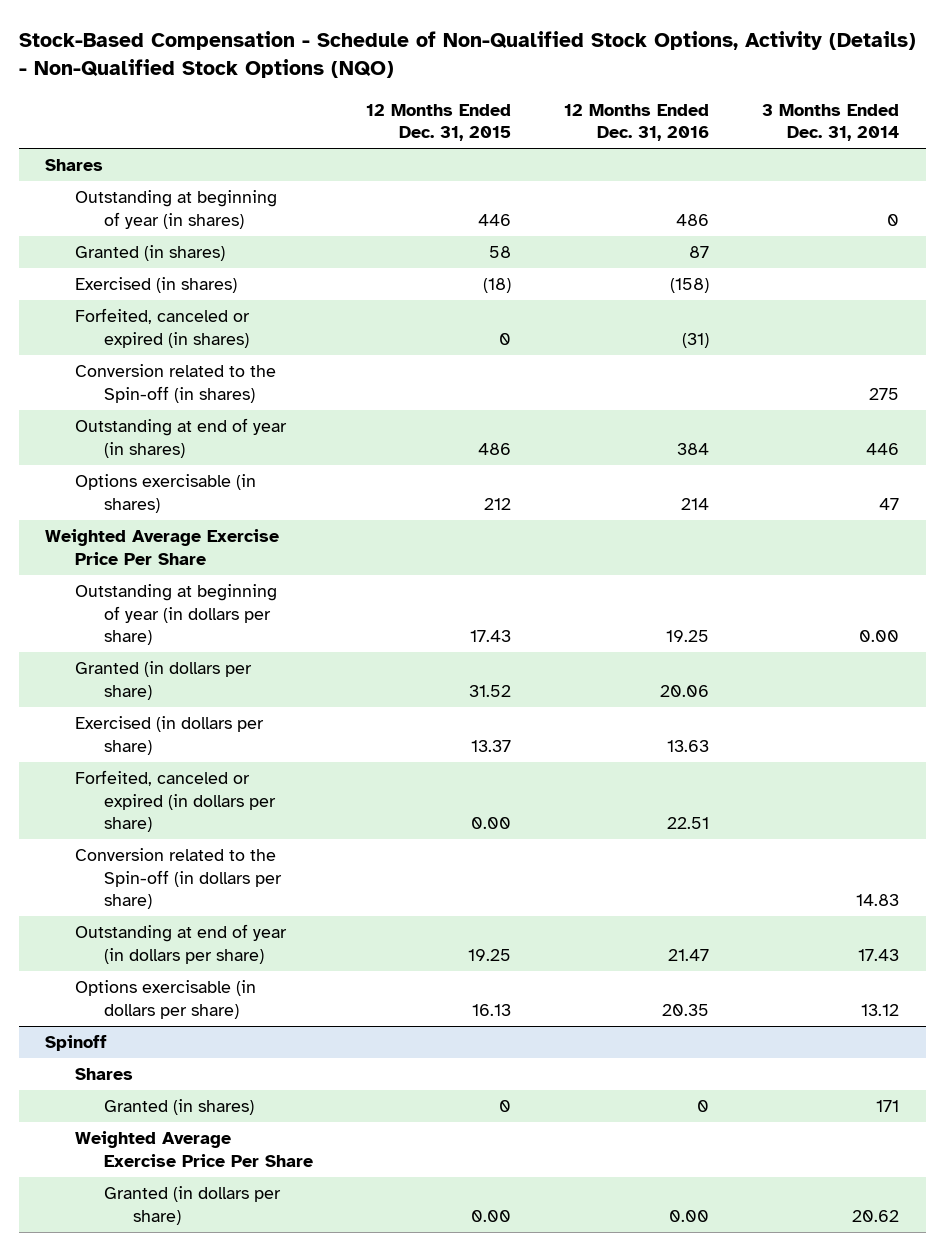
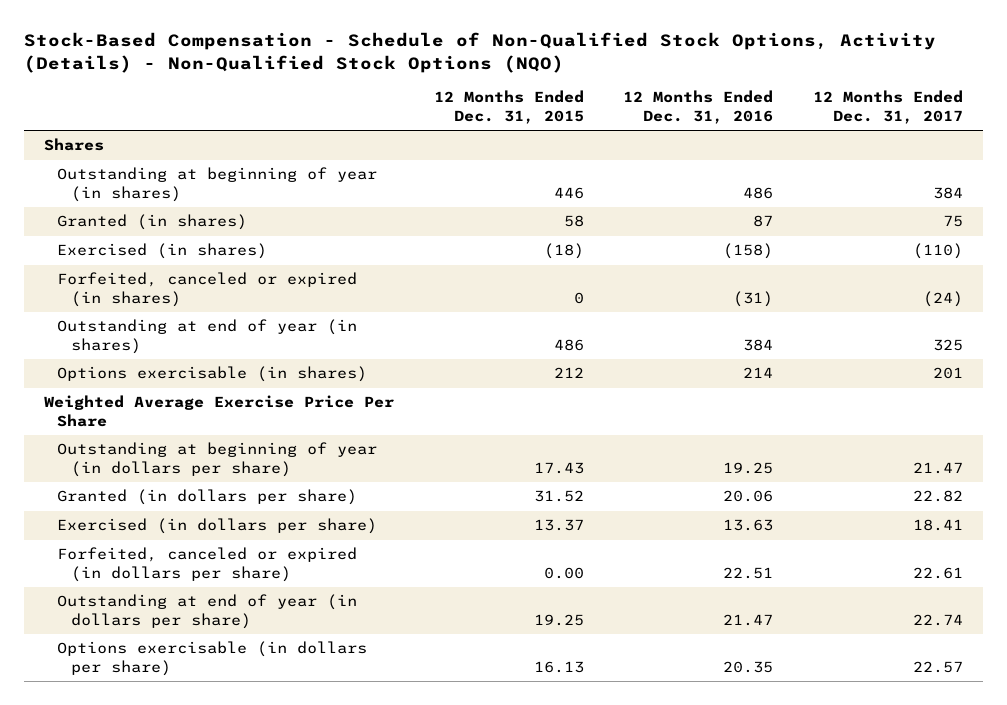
[762,103,900,142] 3 Months Ended Dec. 31, 2014 -> none
none -> [813,90,964,124] 12 Months Ended Dec. 31, 2017
[74,364,276,403] Conversion related to the Spin-off (in shares) -> none
[74,848,282,910] Conversion related to the Spin-off (in dollars per share) -> none
[45,1035,108,1052] Spinoff -> none
[74,1068,133,1081] Shares -> none
[103,1099,254,1116] Granted (in shares) -> none
[74,1131,313,1167] Weighted Average Exercise Price Per Share -> none
[103,1186,281,1225] Granted (in dollars per share) -> none

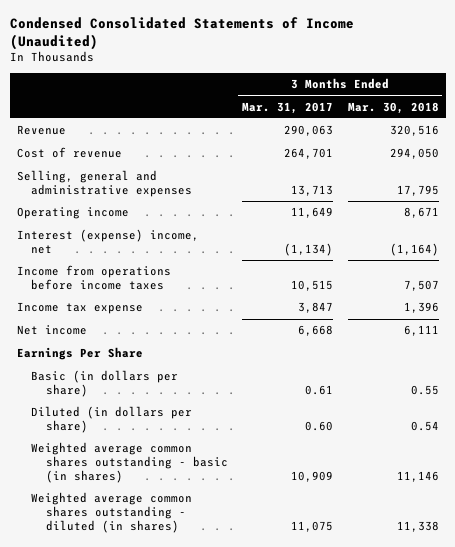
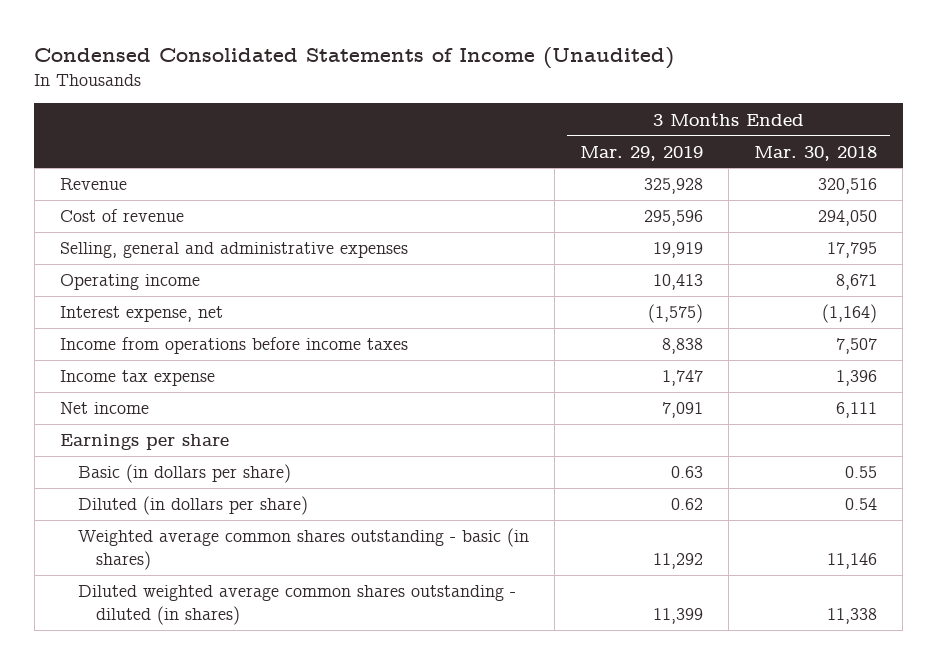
[242,101,334,114] Mar. 31, 2017 -> none
none -> [580,145,704,161] Mar. 29, 2019
[16,229,199,255] Interest (expense) income, net -> [59,306,223,323] Interest expense, net
[16,347,143,361] Earnings Per Share -> [59,434,229,451] Earnings per share
[31,492,193,533] Weighted average common shares outstanding - diluted (in shares) -> [77,585,516,625] Diluted weighted average common shares outstanding - diluted (in shares)

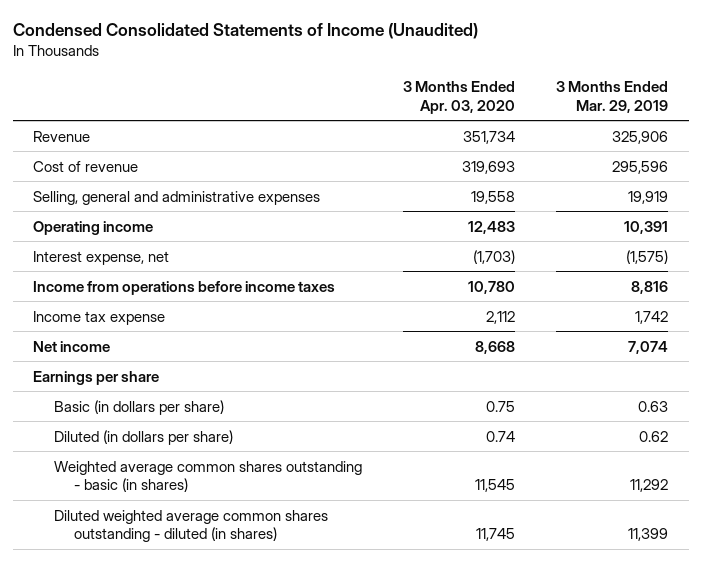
[754,145,878,161] Mar. 30, 2018 -> none
none -> [403,80,516,114] 3 Months Ended Apr. 03, 2020
[644,178,704,195] 325,928 -> [612,130,669,144] 325,906
[653,274,704,291] 10,413 -> [624,220,669,234] 10,391
[662,338,704,355] 8,838 -> [631,280,669,294] 8,816
[662,370,704,387] 1,747 -> [635,310,669,324] 1,742
[662,402,704,419] 7,091 -> [628,340,669,354] 7,074

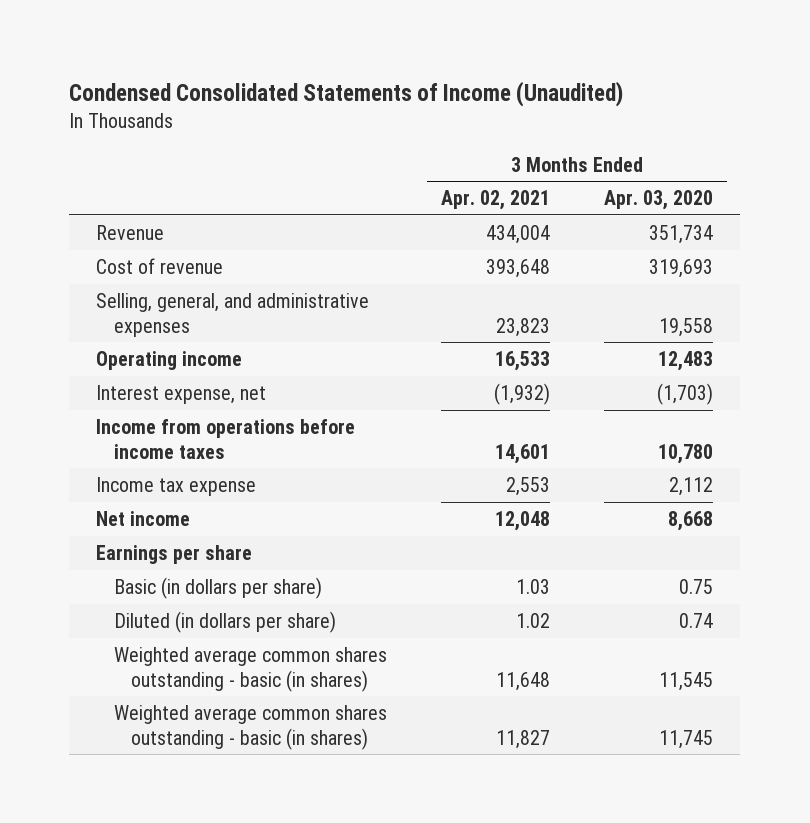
[556,80,669,113] 3 Months Ended Mar. 29, 2019 -> none
none -> [440,190,550,211] Apr. 02, 2021
[33,190,321,205] Selling, general and administrative expenses -> [96,292,370,337] Selling, general, and administrative expenses
[53,509,328,543] Diluted weighted average common shares outstanding - diluted (in shares) -> [113,704,387,750] Weighted average common shares outstanding - basic (in shares)

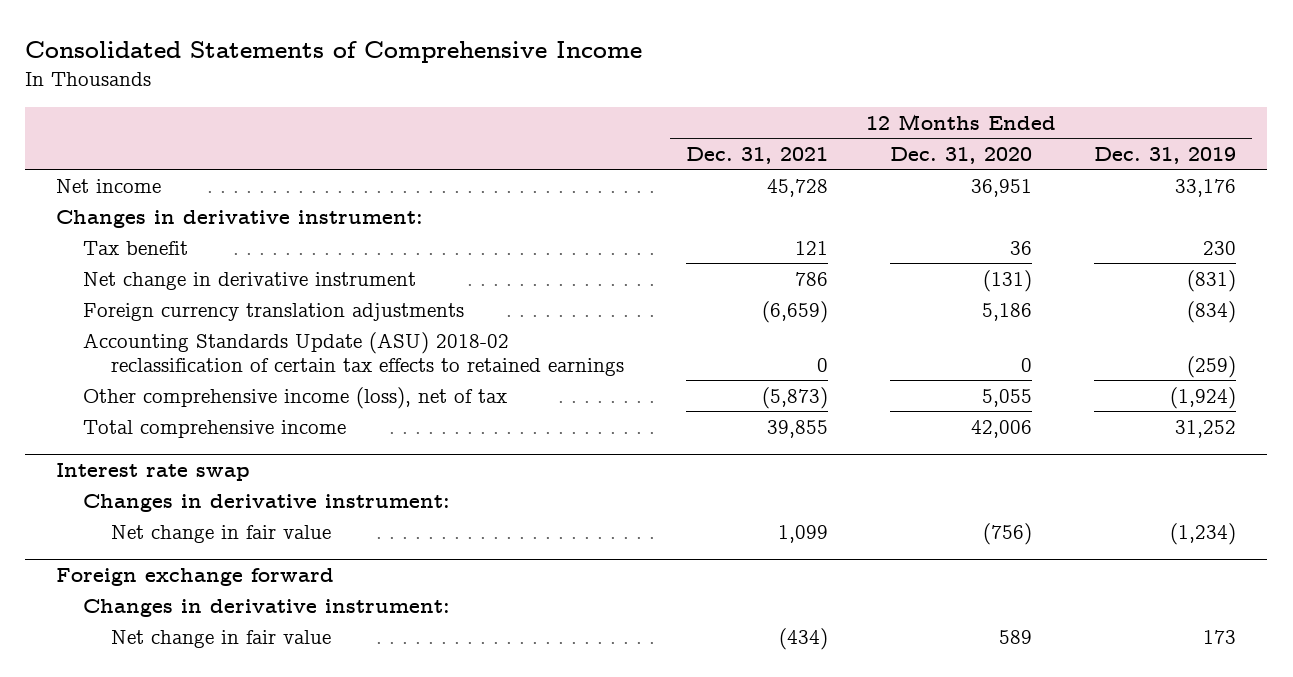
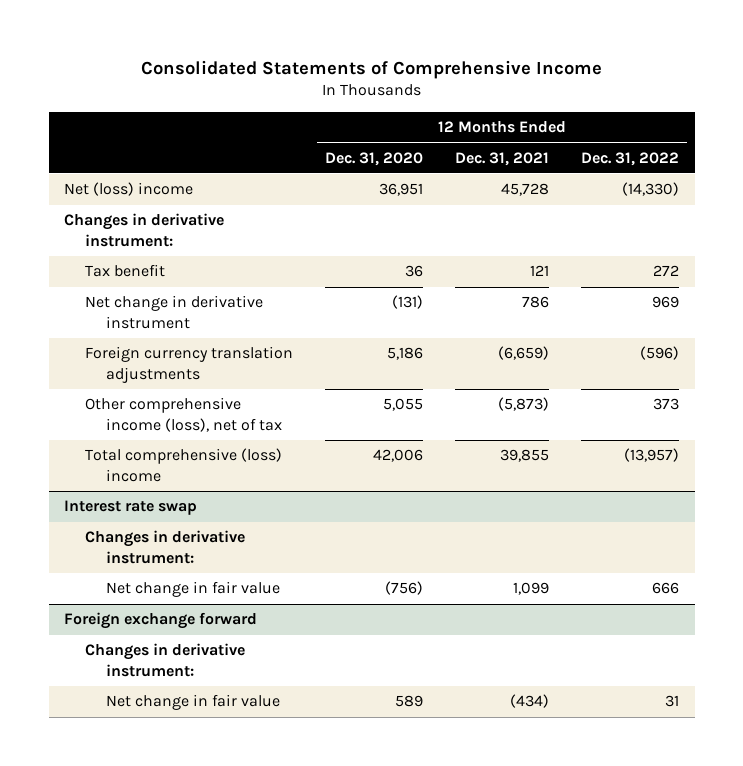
[1094,146,1237,164] Dec. 31, 2019 -> none
none -> [580,151,679,166] Dec. 31, 2022
[56,178,162,193] Net income -> [64,182,194,197] Net (loss) income
[83,331,624,377] Accounting Standards Update (ASU) 2018-02 reclassification of certain tax effects to retained earnings -> none
[83,419,347,438] Total comprehensive income -> [85,448,283,483] Total comprehensive (loss) income

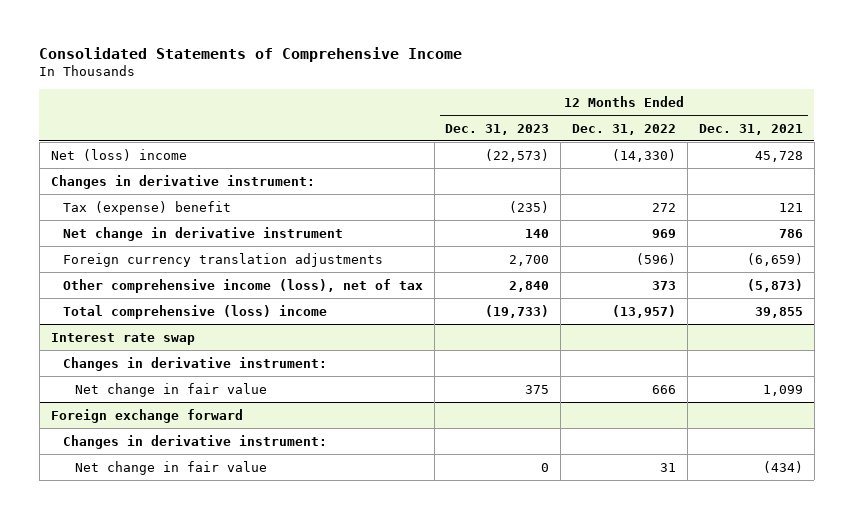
[325,151,424,166] Dec. 31, 2020 -> none
none -> [445,123,550,135] Dec. 31, 2023
[85,264,166,278] Tax benefit -> [62,200,231,215] Tax (expense) benefit

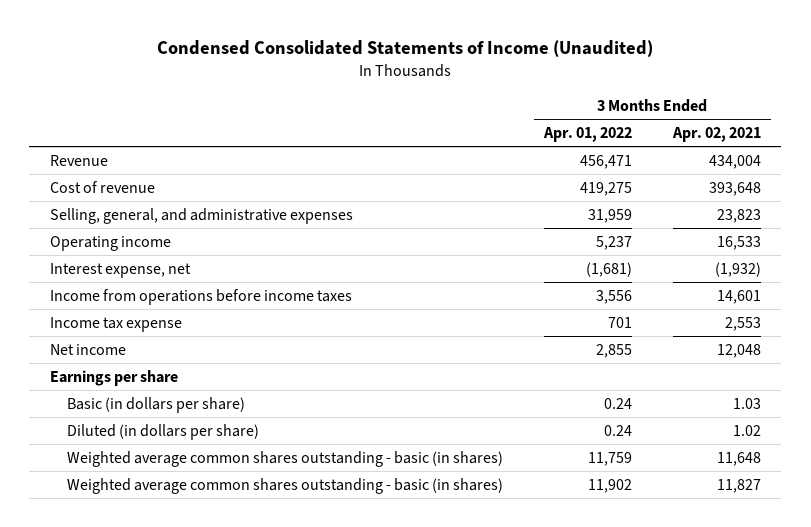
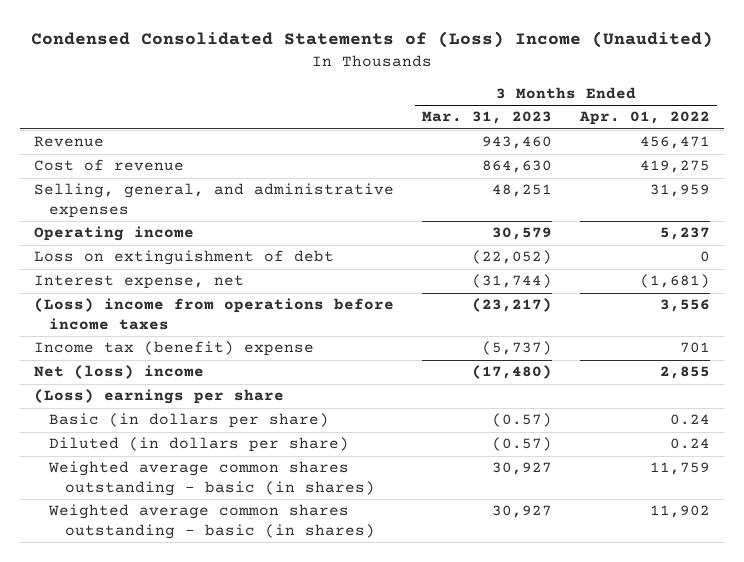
[157,40,654,58] Condensed Consolidated Statements of Income (Unaudited) -> [30,31,713,49] Condensed Consolidated Statements of (Loss) Income (Unaudited)
[671,127,761,143] Apr. 02, 2021 -> none
none -> [421,111,552,125] Mar. 31, 2023
none -> [33,250,334,266] Loss on extinguishment of debt
[49,288,352,305] Income from operations before income taxes -> [33,298,394,330] (Loss) income from operations before income taxes
[49,316,182,332] Income tax expense -> [33,341,314,357] Income tax (benefit) expense
[49,343,126,355] Net income -> [33,365,204,380] Net (loss) income
[49,369,178,386] Earnings per share -> [33,389,284,405] (Loss) earnings per share

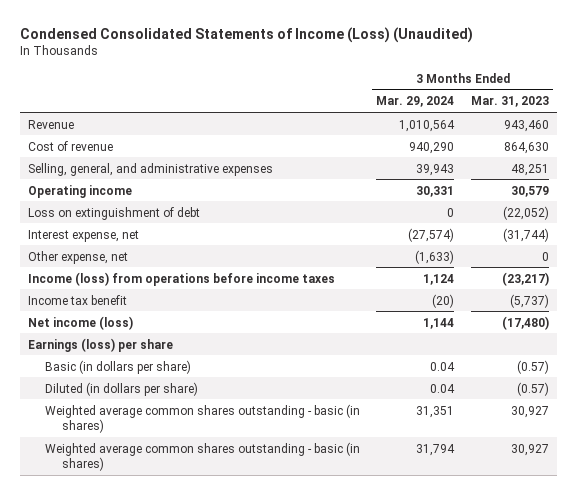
[30,31,713,49] Condensed Consolidated Statements of (Loss) Income (Unaudited) -> [20,26,474,43] Condensed Consolidated Statements of Income (Loss) (Unaudited)
[578,111,710,126] Apr. 01, 2022 -> none
none -> [376,96,455,108] Mar. 29, 2024
none -> [28,250,129,264] Other expense, net
[33,298,394,330] (Loss) income from operations before income taxes -> [28,271,336,286] Income (loss) from operations before income taxes
[33,341,314,357] Income tax (benefit) expense -> [28,294,128,305] Income tax benefit
[33,365,204,380] Net (loss) income -> [28,315,134,330] Net income (loss)
[33,389,284,405] (Loss) earnings per share -> [28,337,174,352] Earnings (loss) per share

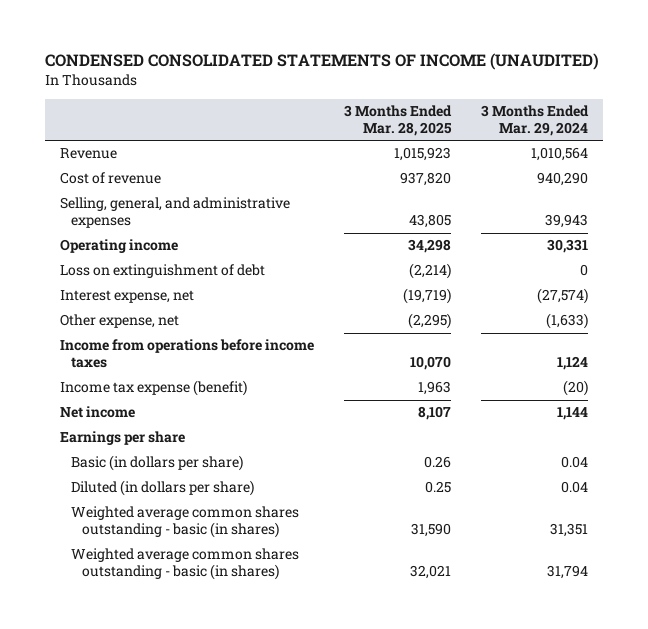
[20,26,474,43] Condensed Consolidated Statements of Income (Loss) (Unaudited) -> [44,53,599,71] CONDENSED CONSOLIDATED STATEMENTS OF INCOME (UNAUDITED)
[470,96,549,108] Mar. 31, 2023 -> none
none -> [343,104,452,136] 3 Months Ended Mar. 28, 2025
[28,271,336,286] Income (loss) from operations before income taxes -> [59,339,314,369] Income from operations before income taxes
[28,294,128,305] Income tax benefit -> [59,380,247,397] Income tax expense (benefit)
[28,315,134,330] Net income (loss) -> [59,406,135,419] Net income
[28,337,174,352] Earnings (loss) per share -> [59,431,185,446] Earnings per share

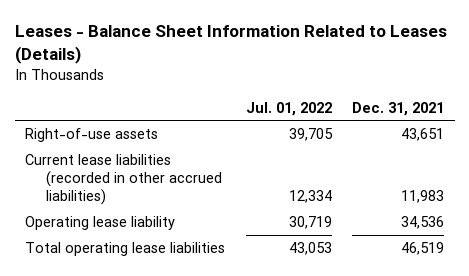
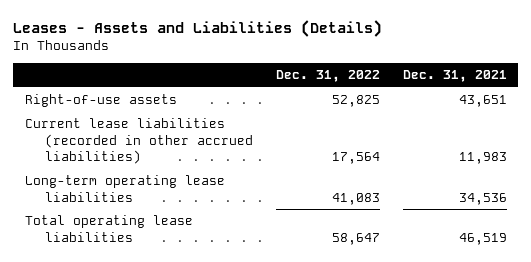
[14,25,447,65] Leases - Balance Sheet Information Related to Leases (Details) -> [13,20,383,38] Leases - Assets and Liabilities (Details)
[245,101,332,116] Jul. 01, 2022 -> none
none -> [275,70,380,83] Dec. 31, 2022
[24,215,175,230] Operating lease liability -> [24,175,225,202] Long-term operating lease liabilities

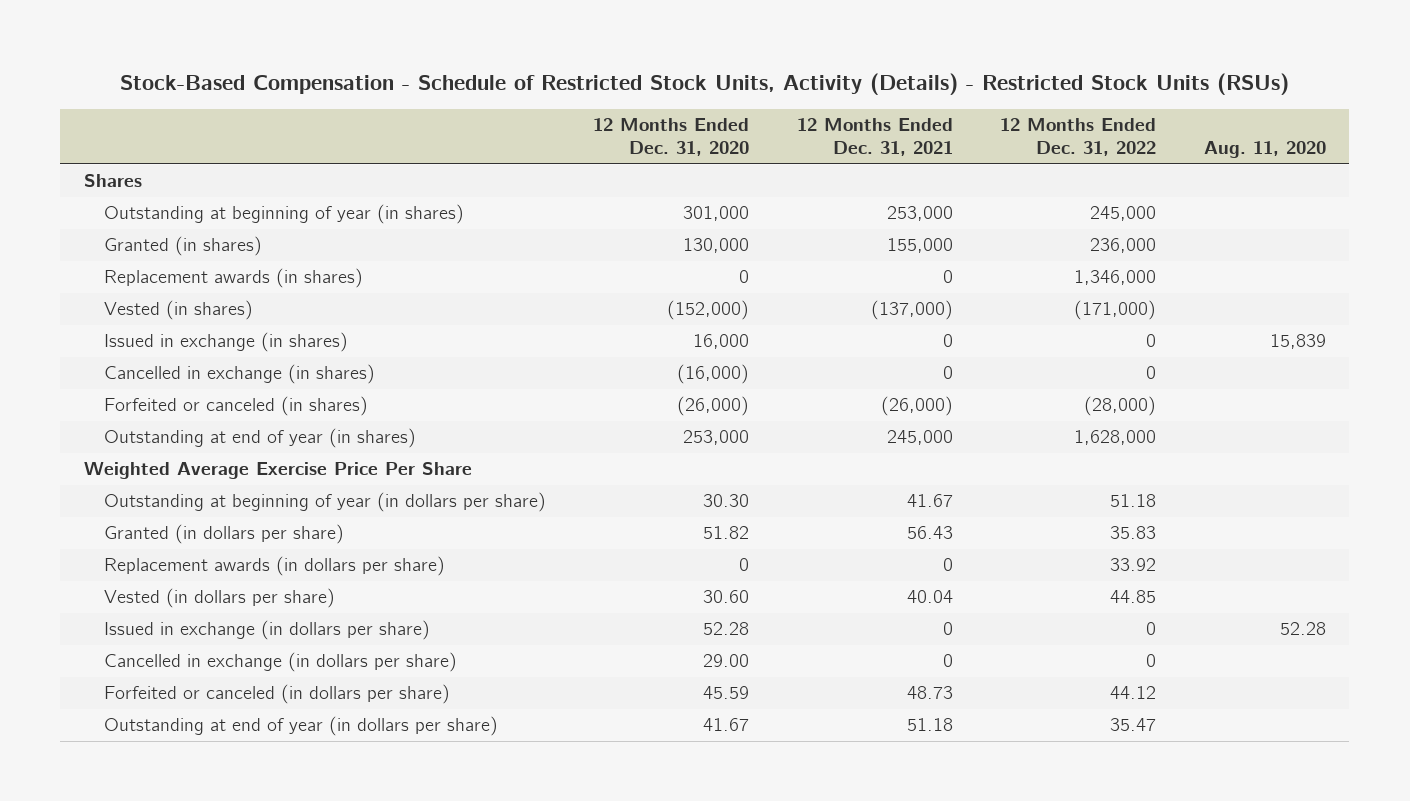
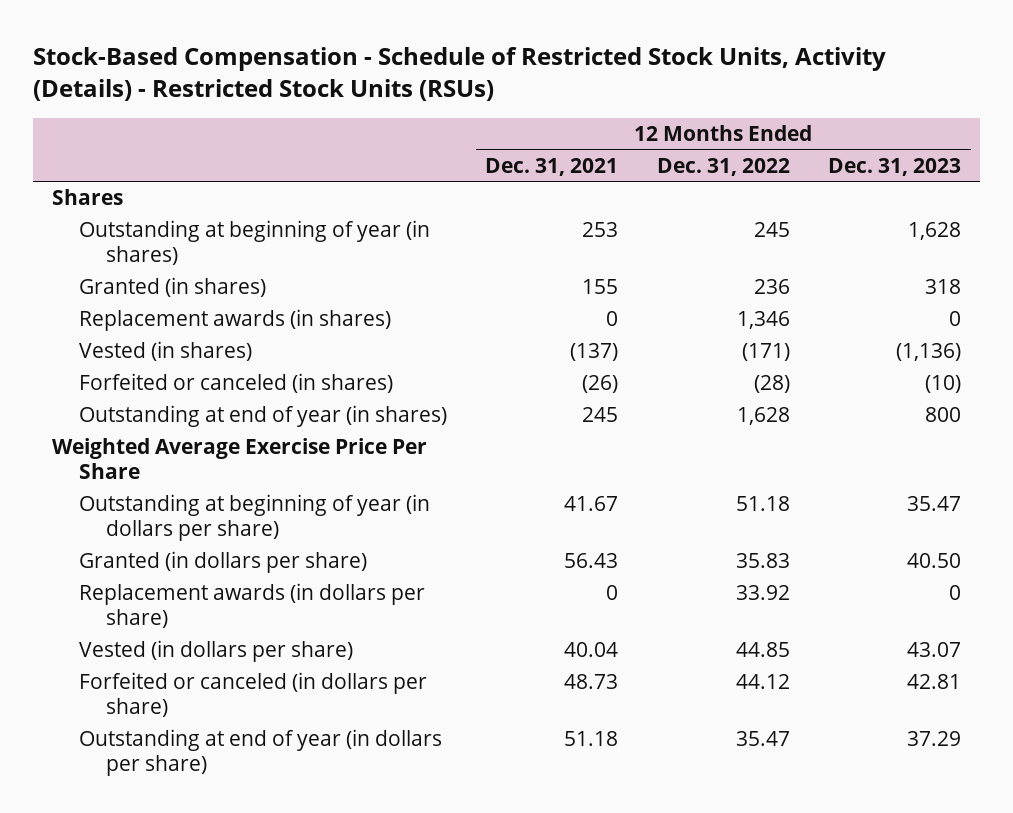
[593,117,750,157] 12 Months Ended Dec. 31, 2020 -> none
[1203,141,1326,159] Aug. 11, 2020 -> none
none -> [827,157,961,176] Dec. 31, 2023
[103,332,348,353] Issued in exchange (in shares) -> none
[103,364,375,385] Cancelled in exchange (in shares) -> none
[886,206,953,222] 253,000 -> [582,222,619,238] 253
[1090,206,1157,222] 245,000 -> [753,222,790,238] 245
[886,238,953,254] 155,000 -> [582,279,619,295] 155
[1090,238,1157,254] 236,000 -> [753,279,790,295] 236
[1074,270,1157,286] 1,346,000 -> [736,311,790,330] 1,346
[870,300,953,321] (137,000) -> [570,343,619,362] (137)
[1074,300,1157,321] (171,000) -> [741,343,790,362] (171)
[880,396,953,417] (26,000) -> [582,375,619,394] (26)
[1084,396,1157,417] (28,000) -> [753,375,790,394] (28)
[886,430,953,446] 245,000 -> [582,407,619,423] 245
[1074,430,1157,446] 1,628,000 -> [736,407,790,426] 1,628
[103,620,430,641] Issued in exchange (in dollars per share) -> none
[103,652,457,673] Cancelled in exchange (in dollars per share) -> none

